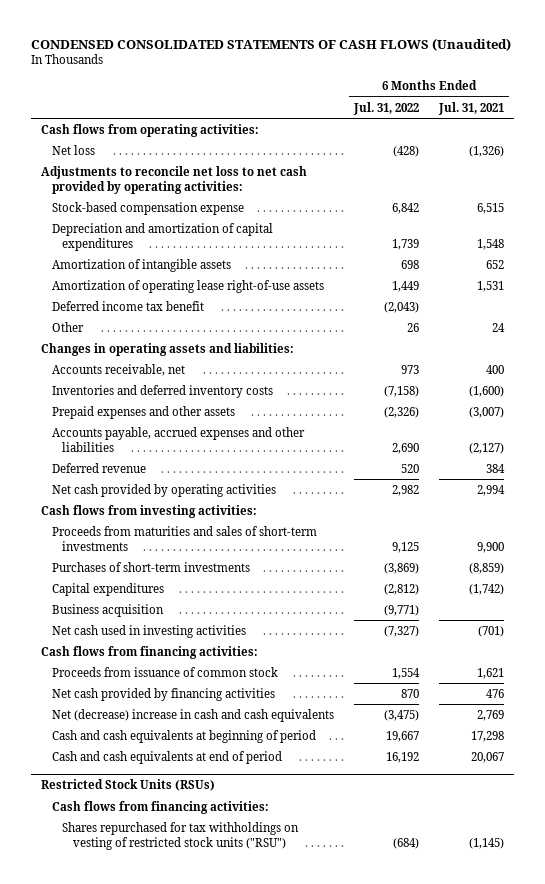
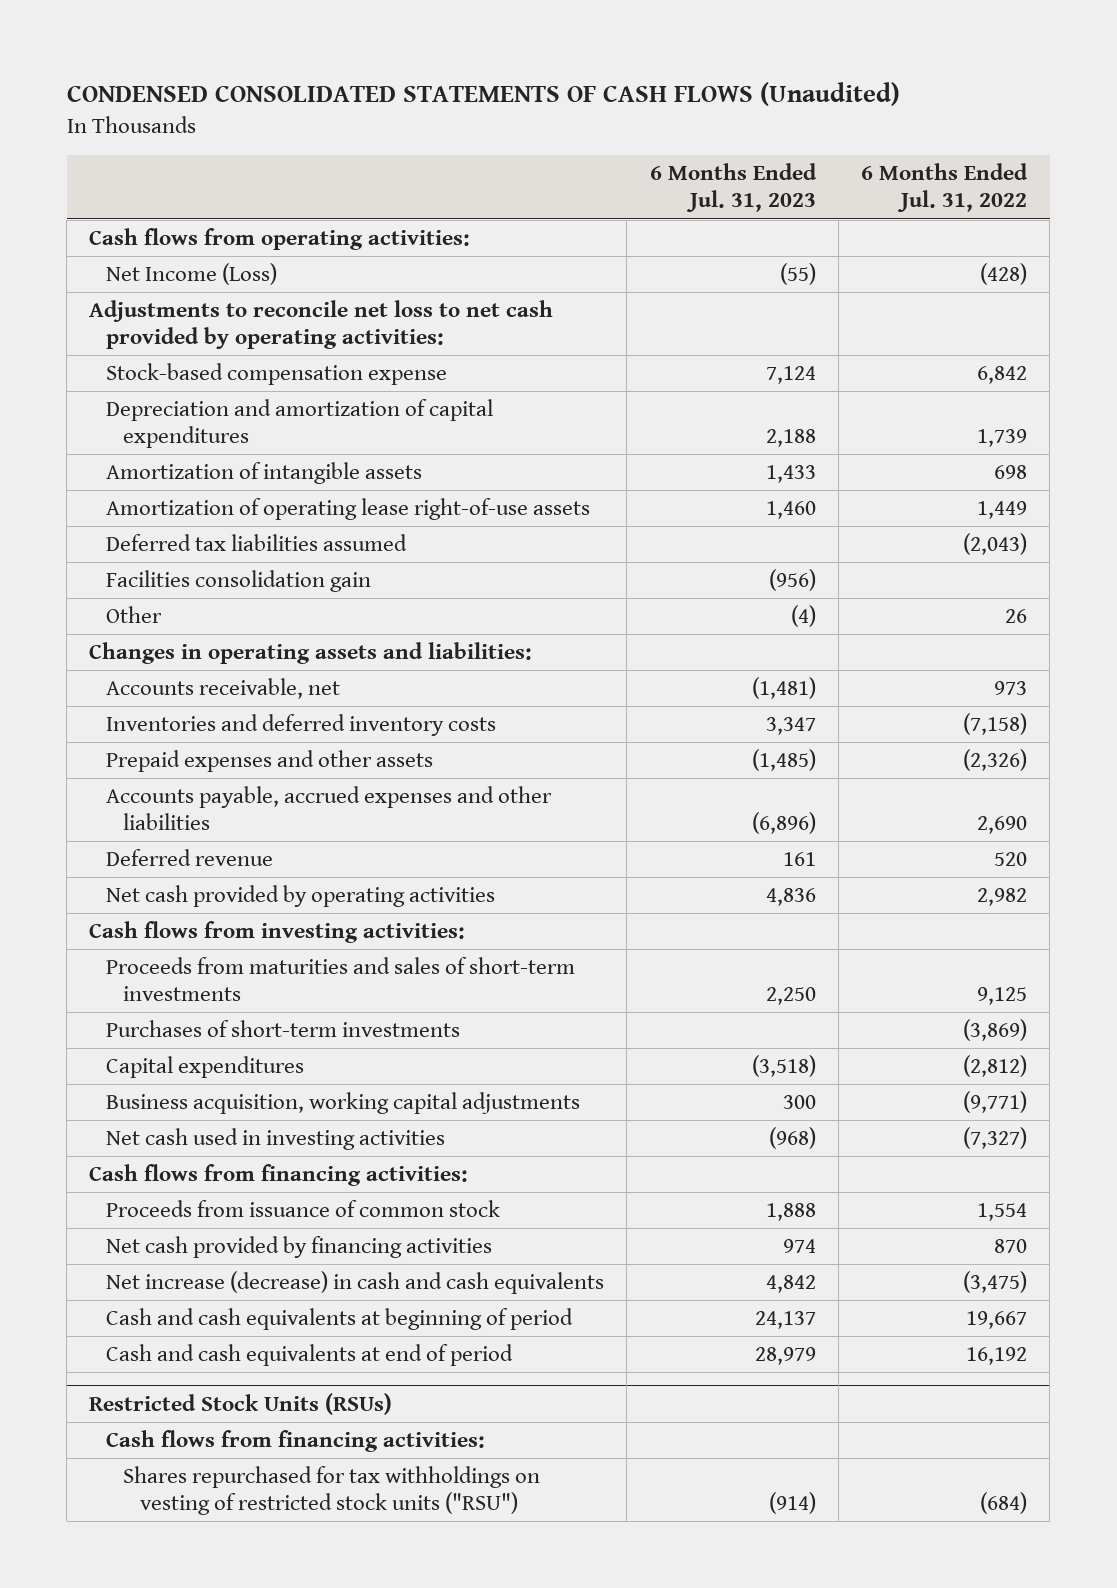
[437,101,504,115] Jul. 31, 2021 -> none
none -> [649,163,817,213] 6 Months Ended Jul. 31, 2023
[51,144,95,155] Net loss -> [106,263,278,286] Net Income (Loss)
[51,300,204,311] Deferred income tax benefit -> [106,534,408,552] Deferred tax liabilities assumed
none -> [106,570,372,593] Facilities consolidation gain
[51,603,164,617] Business acquisition -> [106,1092,581,1115] Business acquisition, working capital adjustments
[51,708,334,722] Net (decrease) increase in cash and cash equivalents -> [106,1271,605,1295] Net increase (decrease) in cash and cash equivalents

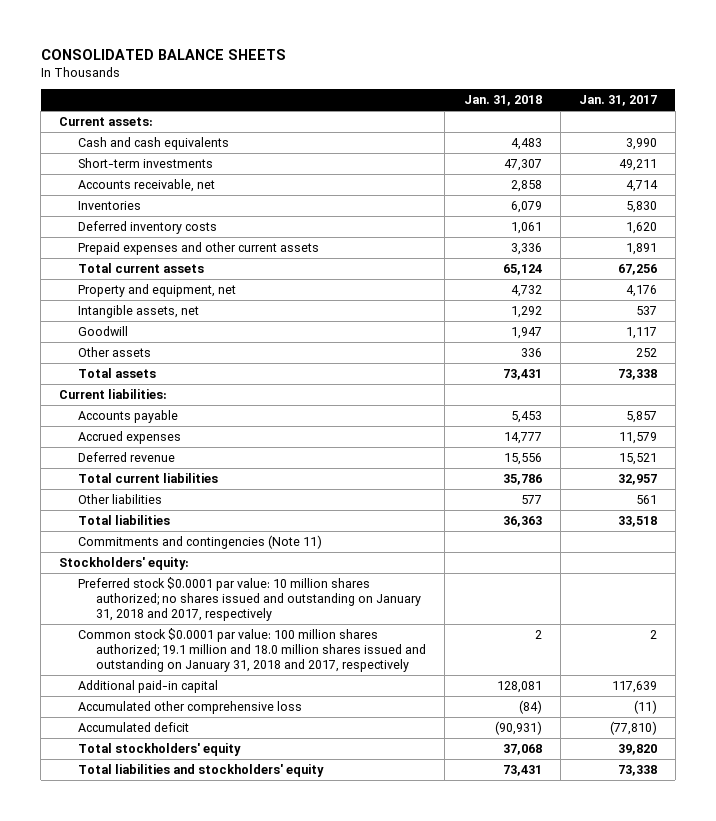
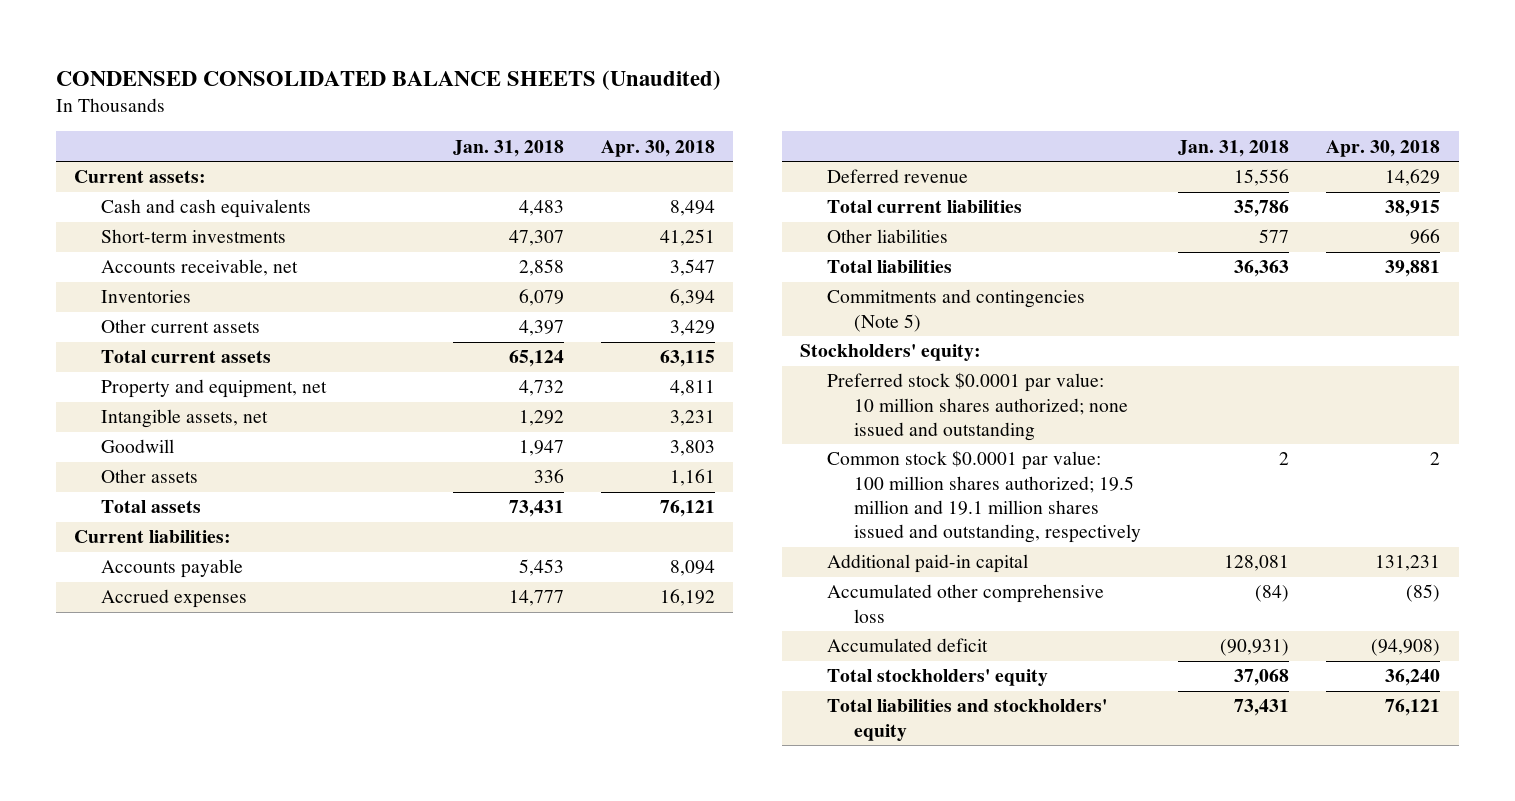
[40,49,286,61] CONSOLIDATED BALANCE SHEETS -> [55,69,721,90] CONDENSED CONSOLIDATED BALANCE SHEETS (Unaudited)
[578,95,657,107] Jan. 31, 2017 -> none
none -> [600,139,715,157] Apr. 30, 2018
[77,220,217,234] Deferred inventory costs -> none
[77,241,319,255] Prepaid expenses and other current assets -> [101,319,261,334] Other current assets
[510,242,542,255] 3,336 -> [518,320,564,337] 4,397
[77,534,322,549] Commitments and contingencies (Note 11) -> [827,289,1086,332] Commitments and contingencies (Note 5)
[77,576,422,621] Preferred stock $0.0001 par value: 10 million shares authorized; no shares issued and outstanding on January 31, 2018 and 2017, respectively -> [827,372,1129,441] Preferred stock $0.0001 par value: 10 million shares authorized; none issued and outstanding
[77,627,427,672] Common stock $0.0001 par value: 100 million shares authorized; 19.1 million and 18.0 million shares issued and outstanding on January 31, 2018 and 2017, respectively -> [827,450,1142,543] Common stock $0.0001 par value: 100 million shares authorized; 19.5 million and 19.1 million shares issued and outstanding, respectively

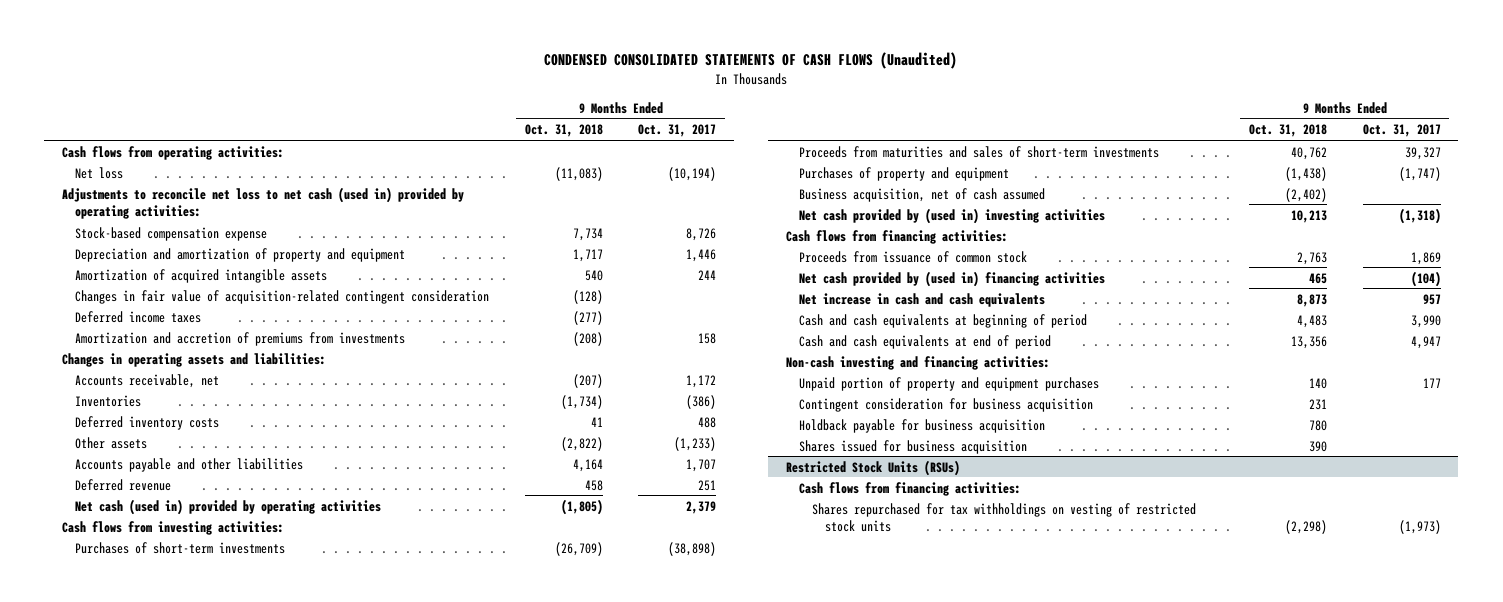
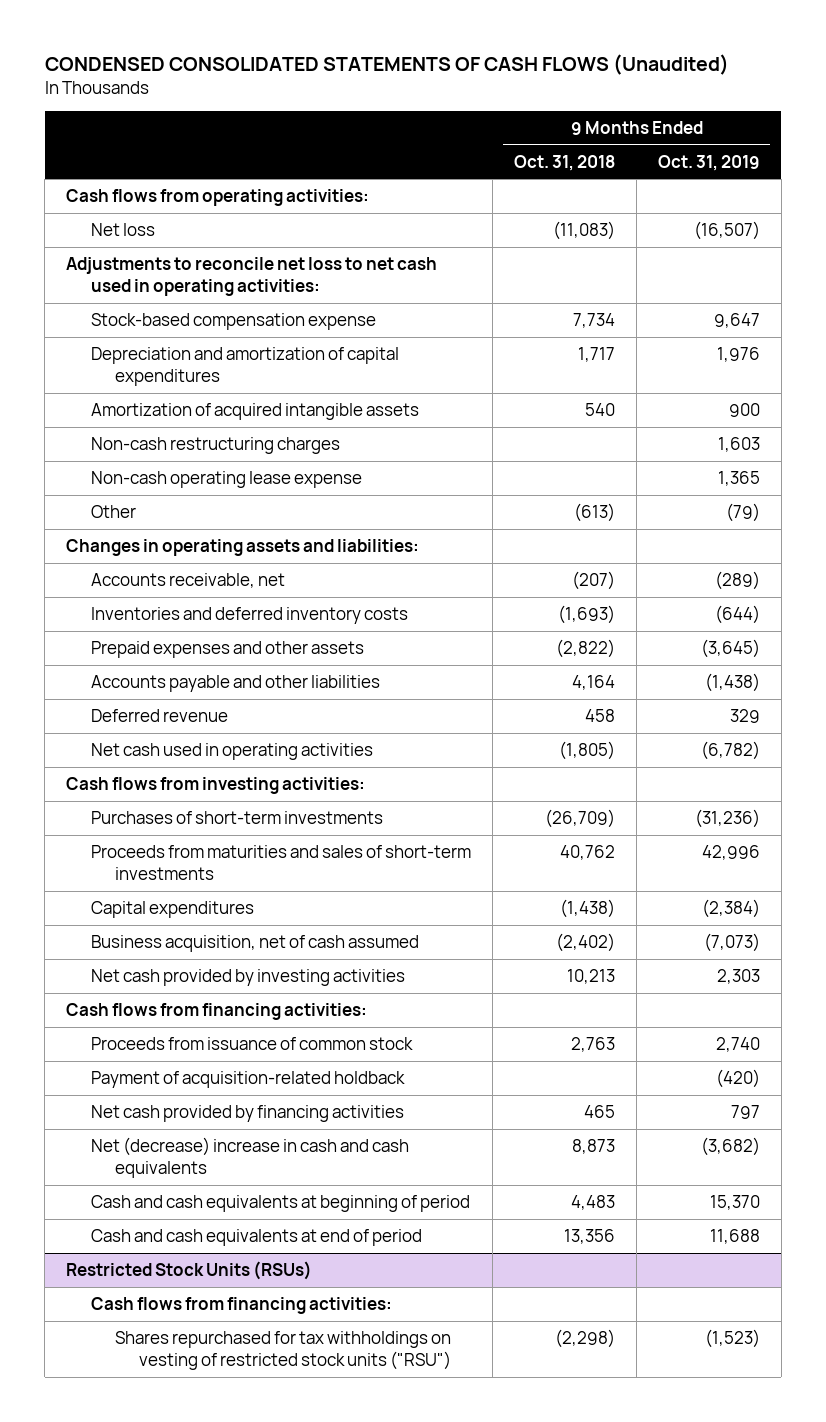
[638,124,717,138] Oct. 31, 2017 -> none
none -> [657,154,760,171] Oct. 31, 2019
[62,186,465,220] Adjustments to reconcile net loss to net cash (used in) provided by operating activities: -> [66,257,438,296] Adjustments to reconcile net loss to net cash used in operating activities:
[74,247,405,262] Depreciation and amortization of property and equipment -> [90,347,399,386] Depreciation and amortization of capital expenditures
[74,289,489,304] Changes in fair value of acquisition-related contingent consideration -> none
[74,310,201,323] Deferred income taxes -> none
[74,331,405,346] Amortization and accretion of premiums from investments -> none
none -> [90,437,340,455] Non-cash restructuring charges
none -> [90,471,362,489] Non-cash operating lease expense
none -> [90,505,136,519] Other
[74,415,219,430] Deferred inventory costs -> none
[74,394,141,407] Inventories -> [90,607,408,625] Inventories and deferred inventory costs
[560,394,603,409] (1,734) -> [557,605,615,625] (1,693)
[74,436,147,449] Other assets -> [90,641,364,659] Prepaid expenses and other assets
[74,498,381,515] Net cash (used in) provided by operating activities -> [90,743,373,761] Net cash used in operating activities
[799,166,1010,181] Purchases of property and equipment -> [90,901,254,919] Capital expenditures
[799,207,1106,224] Net cash provided by (used in) investing activities -> [90,969,405,987] Net cash provided by investing activities
none -> [90,1071,405,1089] Payment of acquisition-related holdback
[799,270,1106,287] Net cash provided by (used in) financing activities -> [90,1105,404,1123] Net cash provided by financing activities
[799,292,1046,307] Net increase in cash and cash equivalents -> [90,1137,409,1178] Net (decrease) increase in cash and cash equivalents
[786,355,1051,370] Non-cash investing and financing activities: -> none
[799,376,1100,391] Unpaid portion of property and equipment purchases -> none
[799,397,1094,412] Contingent consideration for business acquisition -> none
[799,418,1046,433] Holdback payable for business acquisition -> none
[799,439,1028,454] Shares issued for business acquisition -> none
[811,502,1196,533] Shares repurchased for tax withholdings on vesting of restricted stock units -> [114,1331,451,1370] Shares repurchased for tax withholdings on vesting of restricted stock units ("RSU")

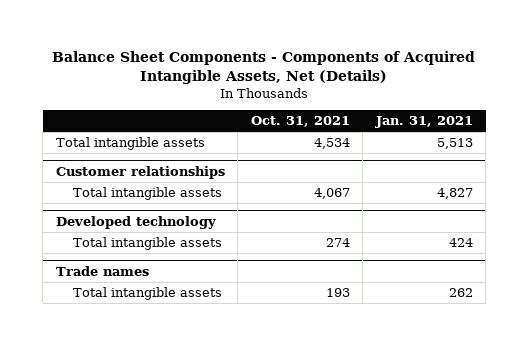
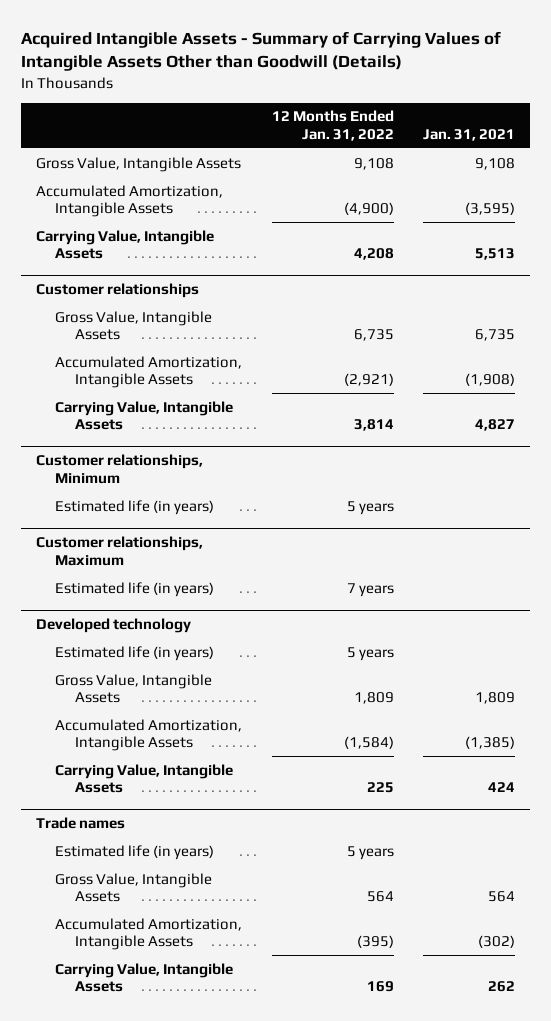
[52,51,476,85] Balance Sheet Components - Components of Acquired Intangible Assets, Net (Details) -> [20,31,501,72] Acquired Intangible Assets - Summary of Carrying Values of Intangible Assets Other than Goodwill (Details)
[250,116,350,128] Oct. 31, 2021 -> none
none -> [271,110,394,141] 12 Months Ended Jan. 31, 2022
none -> [35,156,241,172] Gross Value, Intangible Assets
none -> [35,184,223,218] Accumulated Amortization, Intangible Assets
[55,136,205,150] Total intangible assets -> [35,229,214,260] Carrying Value, Intangible Assets
none -> [55,310,213,341] Gross Value, Intangible Assets
none -> [55,355,243,389] Accumulated Amortization, Intangible Assets
[73,186,223,200] Total intangible assets -> [55,400,234,431] Carrying Value, Intangible Assets
none -> [35,454,203,485] Customer relationships, Minimum
none -> [55,499,215,515] Estimated life (in years)
none -> [35,536,203,567] Customer relationships, Maximum
none -> [55,581,215,597] Estimated life (in years)
none -> [55,645,215,661] Estimated life (in years)
none -> [55,673,213,704] Gross Value, Intangible Assets
none -> [55,718,243,752] Accumulated Amortization, Intangible Assets
[73,236,223,250] Total intangible assets -> [55,763,234,794] Carrying Value, Intangible Assets
none -> [55,844,215,860] Estimated life (in years)
none -> [55,872,213,903] Gross Value, Intangible Assets
none -> [55,917,243,951] Accumulated Amortization, Intangible Assets
[73,286,223,300] Total intangible assets -> [55,962,234,993] Carrying Value, Intangible Assets

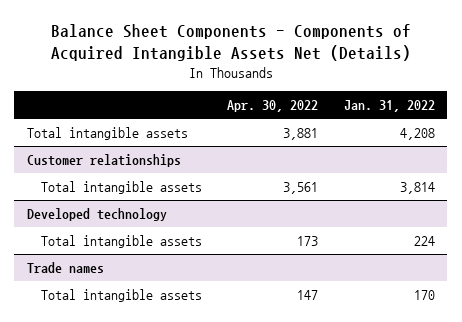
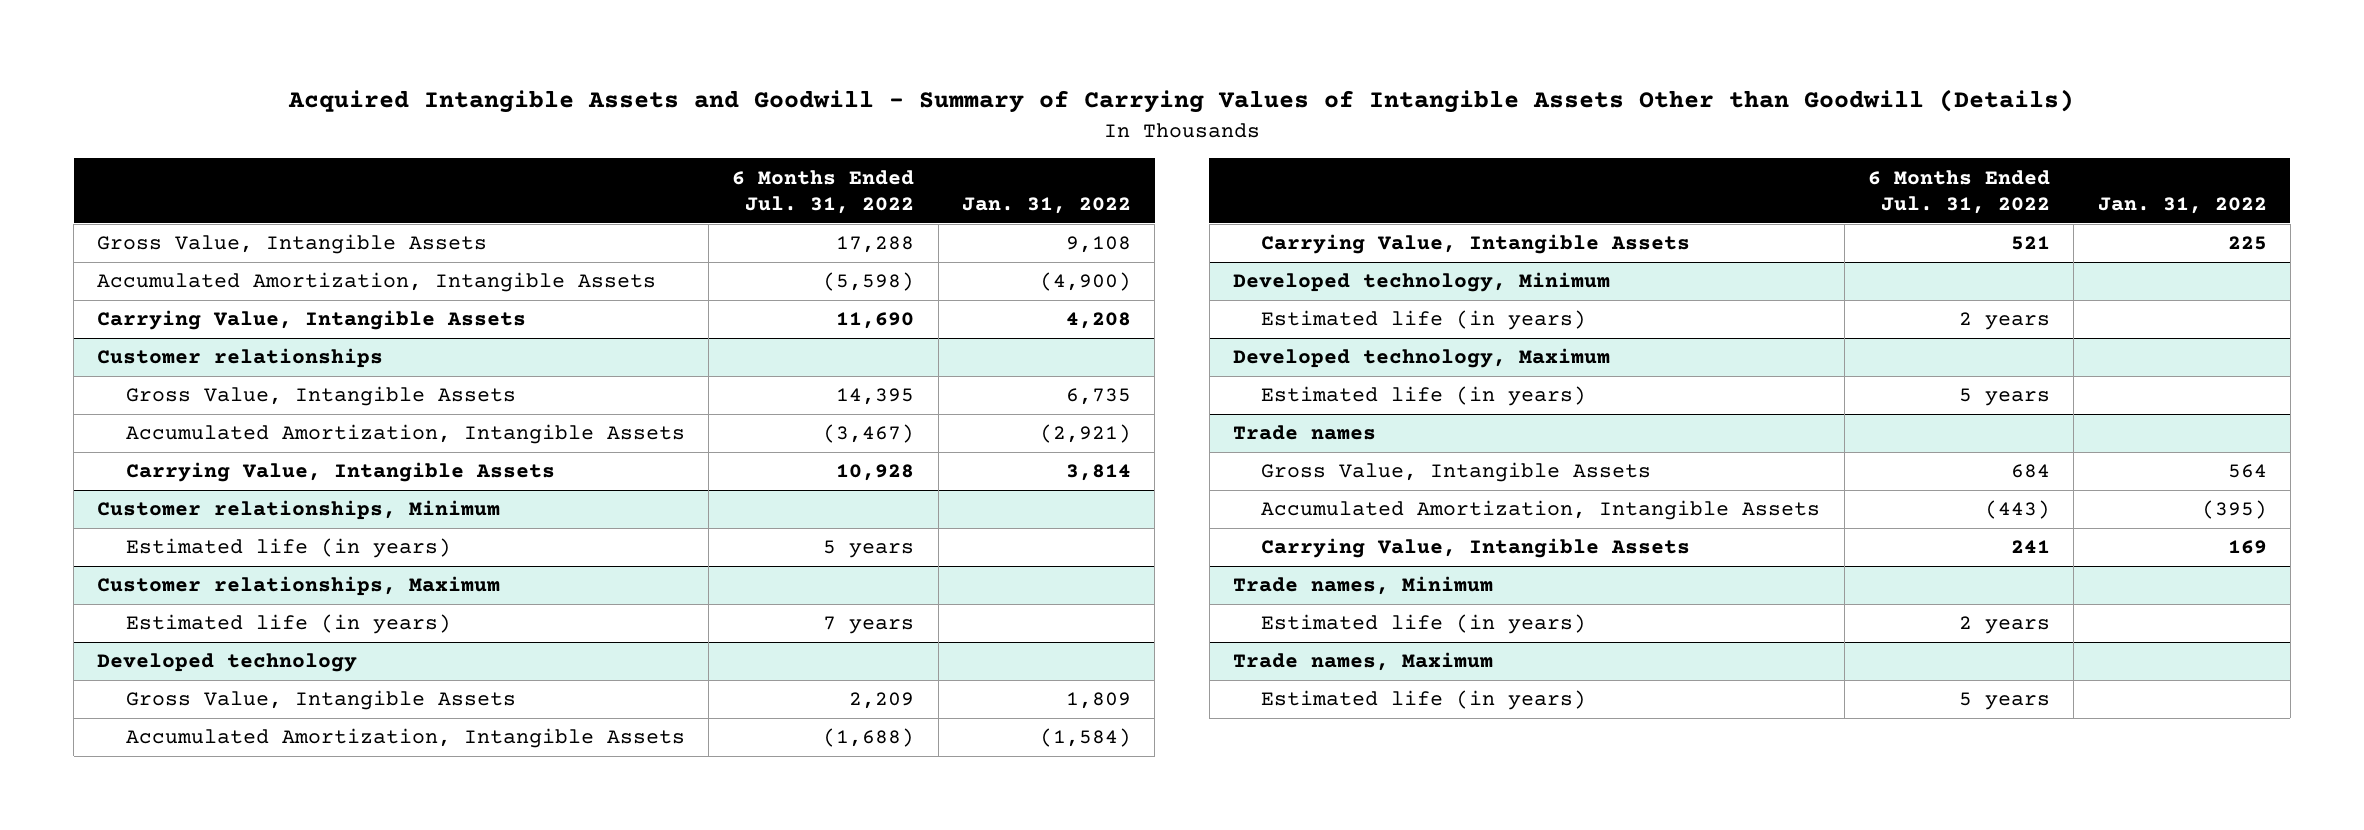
[50,24,411,62] Balance Sheet Components - Components of Acquired Intangible Assets Net (Details) -> [287,89,2074,114] Acquired Intangible Assets and Goodwill - Summary of Carrying Values of Intangible Assets Other than Goodwill (Details)
[227,100,319,113] Apr. 30, 2022 -> none
none -> [732,169,915,214] 6 Months Ended Jul. 31, 2022
none -> [97,234,488,255] Gross Value, Intangible Assets
none -> [97,272,657,293] Accumulated Amortization, Intangible Assets
[26,126,188,140] Total intangible assets -> [97,310,527,331] Carrying Value, Intangible Assets
none -> [125,386,516,407] Gross Value, Intangible Assets
none -> [125,424,685,445] Accumulated Amortization, Intangible Assets
[41,180,203,194] Total intangible assets -> [125,462,555,483] Carrying Value, Intangible Assets
none -> [97,500,501,521] Customer relationships, Minimum
none -> [125,538,451,559] Estimated life (in years)
none -> [97,576,501,597] Customer relationships, Maximum
none -> [125,614,451,635] Estimated life (in years)
none -> [125,690,516,711] Gross Value, Intangible Assets
none -> [125,728,685,749] Accumulated Amortization, Intangible Assets
[41,234,203,248] Total intangible assets -> [1261,234,1691,255] Carrying Value, Intangible Assets
[413,235,435,246] 224 -> [2227,236,2267,251] 225
none -> [1232,272,1610,293] Developed technology, Minimum
none -> [1261,310,1587,331] Estimated life (in years)
none -> [1232,348,1610,369] Developed technology, Maximum
none -> [1261,386,1587,407] Estimated life (in years)
none -> [1261,462,1652,483] Gross Value, Intangible Assets
none -> [1261,500,1821,521] Accumulated Amortization, Intangible Assets
[41,288,203,302] Total intangible assets -> [1261,538,1691,559] Carrying Value, Intangible Assets
[413,289,435,300] 170 -> [2227,540,2267,555] 169
none -> [1232,576,1493,596] Trade names, Minimum
none -> [1261,614,1587,635] Estimated life (in years)
none -> [1232,652,1493,672] Trade names, Maximum
none -> [1261,690,1587,711] Estimated life (in years)

